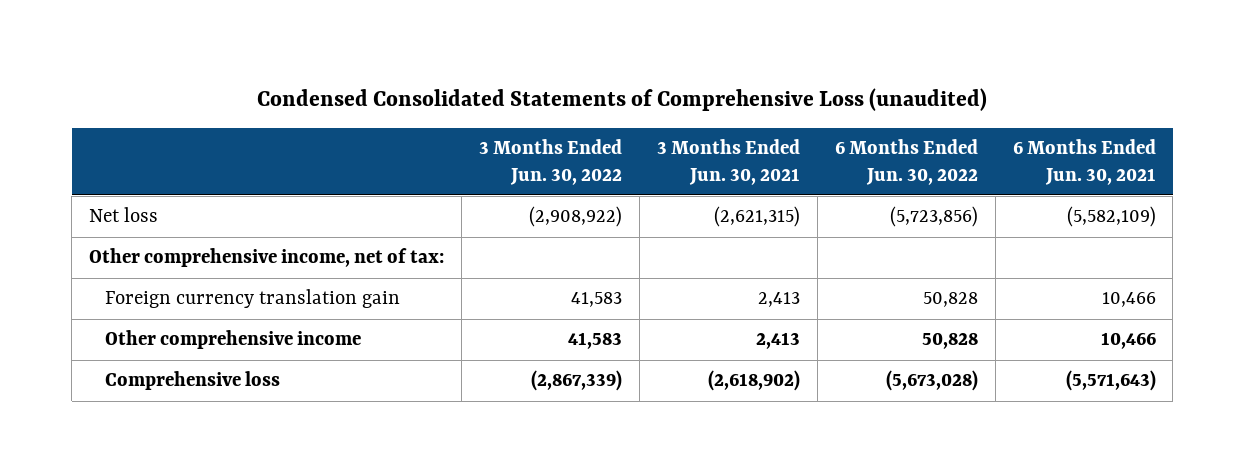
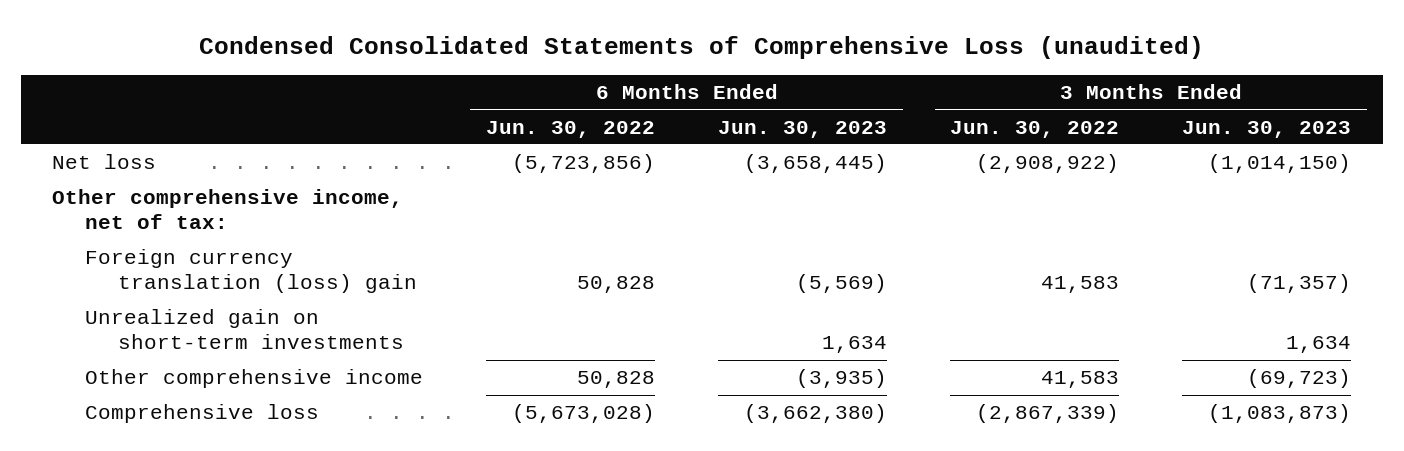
[656,139,800,185] 3 Months Ended Jun. 30, 2021 -> none
[1012,139,1156,185] 6 Months Ended Jun. 30, 2021 -> none
none -> [718,120,888,138] Jun. 30, 2023
none -> [1182,120,1352,138] Jun. 30, 2023
[104,289,400,309] Foreign currency translation gain -> [85,249,418,294] Foreign currency translation (loss) gain
none -> [85,309,405,350] Unrealized gain on short-term investments

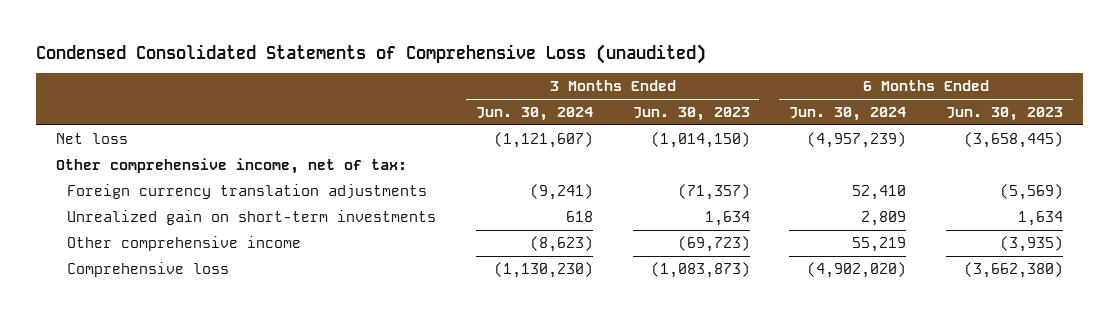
[486,120,656,138] Jun. 30, 2022 -> none
[950,120,1120,138] Jun. 30, 2022 -> none
none -> [475,107,593,122] Jun. 30, 2024
none -> [789,107,907,122] Jun. 30, 2024
[85,249,418,294] Foreign currency translation (loss) gain -> [66,183,427,199] Foreign currency translation adjustments

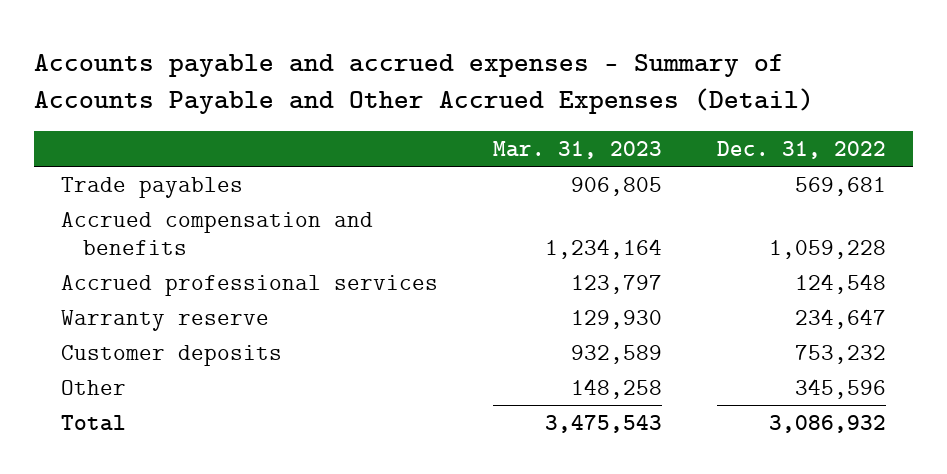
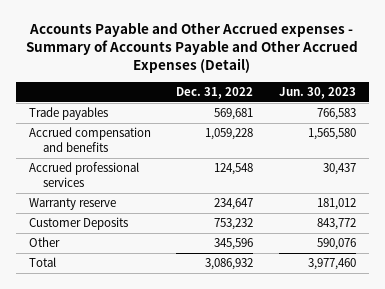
[33,53,814,114] Accounts payable and accrued expenses - Summary of Accounts Payable and Other Accrued Expenses (Detail) -> [26,21,359,73] Accounts Payable and Other Accrued expenses - Summary of Accounts Payable and Other Accrued Expenses (Detail)
[493,140,663,159] Mar. 31, 2023 -> none
none -> [279,86,357,99] Jun. 30, 2023
[61,344,283,366] Customer deposits -> [28,217,128,231] Customer Deposits

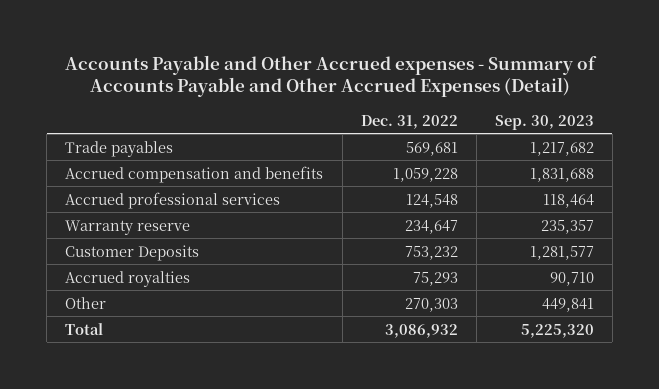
[279,86,357,99] Jun. 30, 2023 -> none
none -> [494,114,594,130] Sep. 30, 2023
none -> [65,270,191,287] Accrued royalties
[214,238,254,251] 345,596 -> [404,297,458,312] 270,303

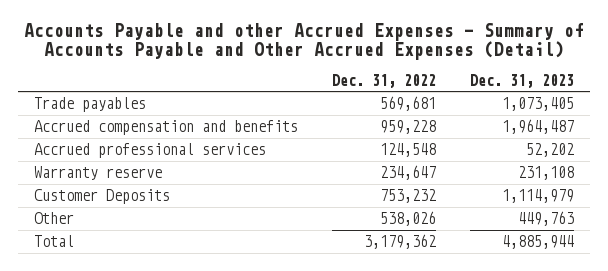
[64,54,597,98] Accounts Payable and Other Accrued expenses - Summary of Accounts Payable and Other Accrued Expenses (Detail) -> [24,22,585,61] Accounts Payable and other Accrued Expenses - Summary of Accounts Payable and Other Accrued Expenses (Detail)
[494,114,594,130] Sep. 30, 2023 -> none
none -> [469,73,574,88] Dec. 31, 2023
[392,167,458,182] 1,059,228 -> [380,120,437,135] 959,228
[65,270,191,287] Accrued royalties -> none
[404,297,458,312] 270,303 -> [380,211,437,227] 538,026
[384,323,458,338] 3,086,932 -> [364,234,437,250] 3,179,362

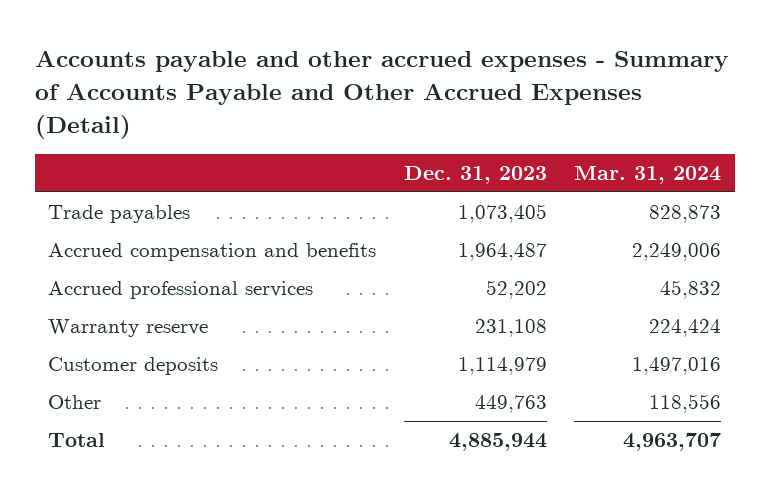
[24,22,585,61] Accounts Payable and other Accrued Expenses - Summary of Accounts Payable and Other Accrued Expenses (Detail) -> [34,50,729,139] Accounts payable and other accrued expenses - Summary of Accounts Payable and Other Accrued Expenses (Detail)
[332,73,437,88] Dec. 31, 2022 -> none
none -> [574,166,722,185] Mar. 31, 2024
[34,189,171,205] Customer Deposits -> [48,357,219,376] Customer deposits

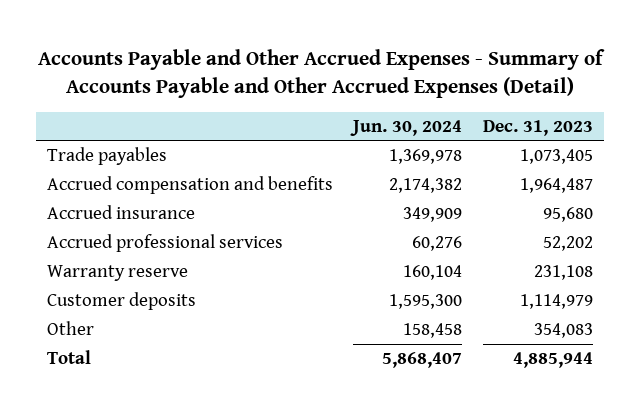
[34,50,729,139] Accounts payable and other accrued expenses - Summary of Accounts Payable and Other Accrued Expenses (Detail) -> [37,48,605,99] Accounts Payable and Other Accrued Expenses - Summary of Accounts Payable and Other Accrued Expenses (Detail)
[574,166,722,185] Mar. 31, 2024 -> none
none -> [350,119,463,136] Jun. 30, 2024
none -> [46,205,195,220] Accrued insurance
[474,395,547,414] 449,763 -> [534,323,594,339] 354,083

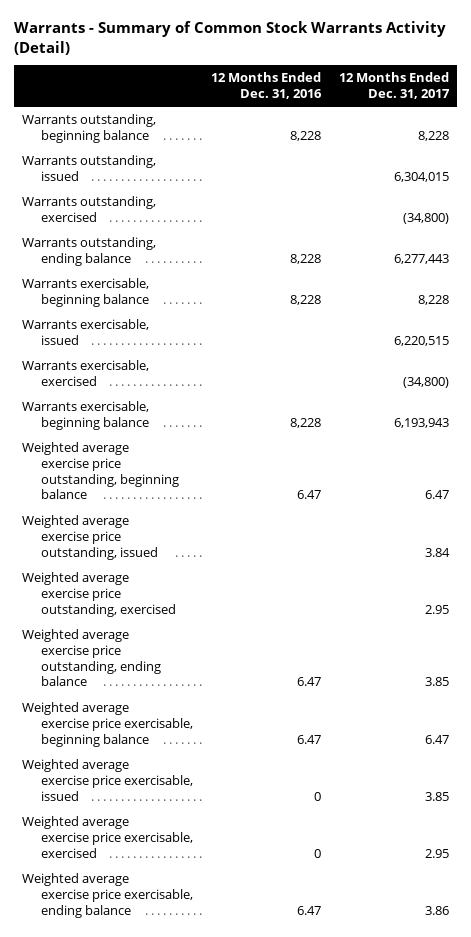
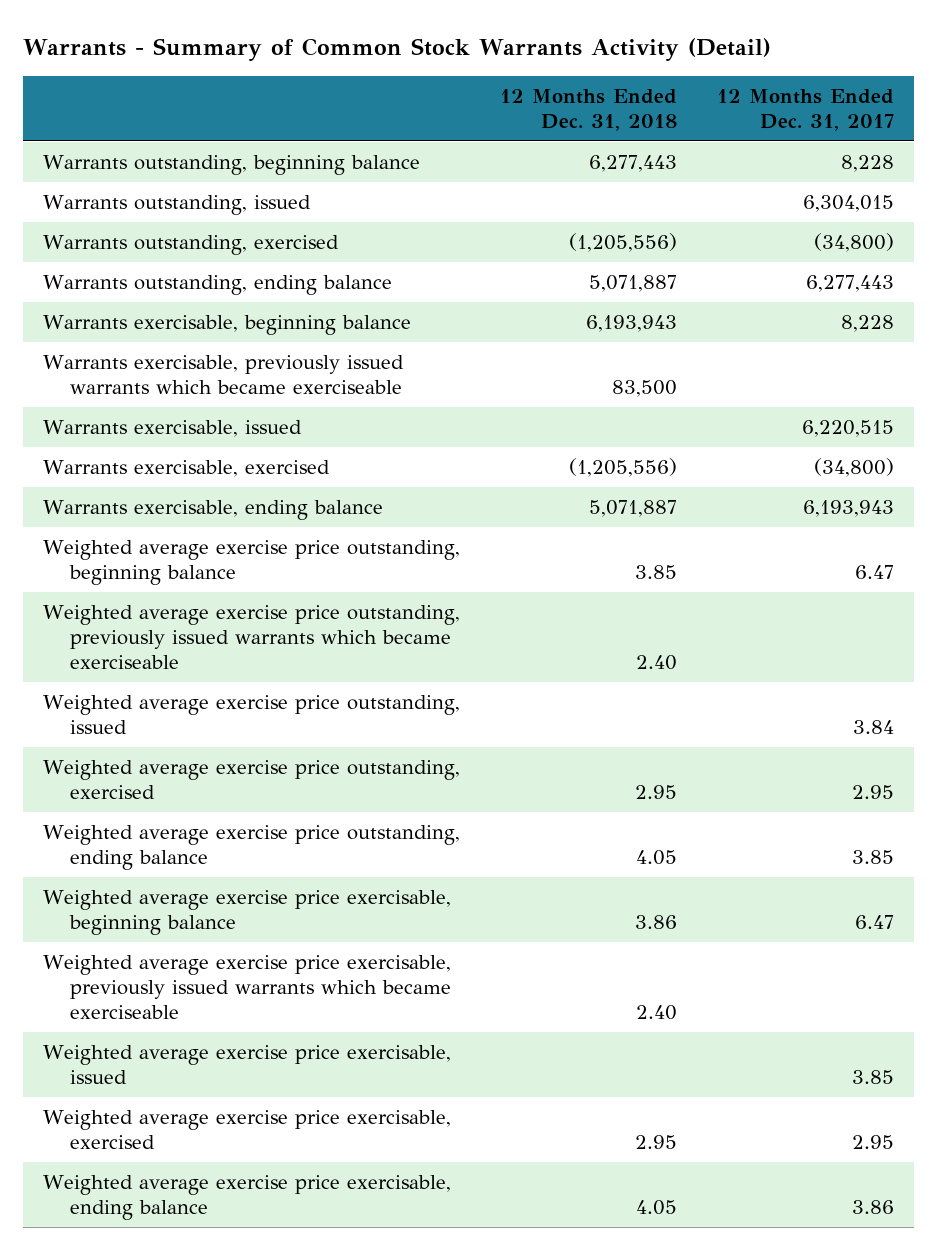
[210,72,322,100] 12 Months Ended Dec. 31, 2016 -> none
none -> [500,88,678,131] 12 Months Ended Dec. 31, 2018
none -> [43,355,405,395] Warrants exercisable, previously issued warrants which became exerciseable
[22,401,150,430] Warrants exercisable, beginning balance -> [43,500,384,521] Warrants exercisable, ending balance
none -> [43,605,461,669] Weighted average exercise price outstanding, previously issued warrants which became exerciseable
none -> [43,955,452,1019] Weighted average exercise price exercisable, previously issued warrants which became exerciseable

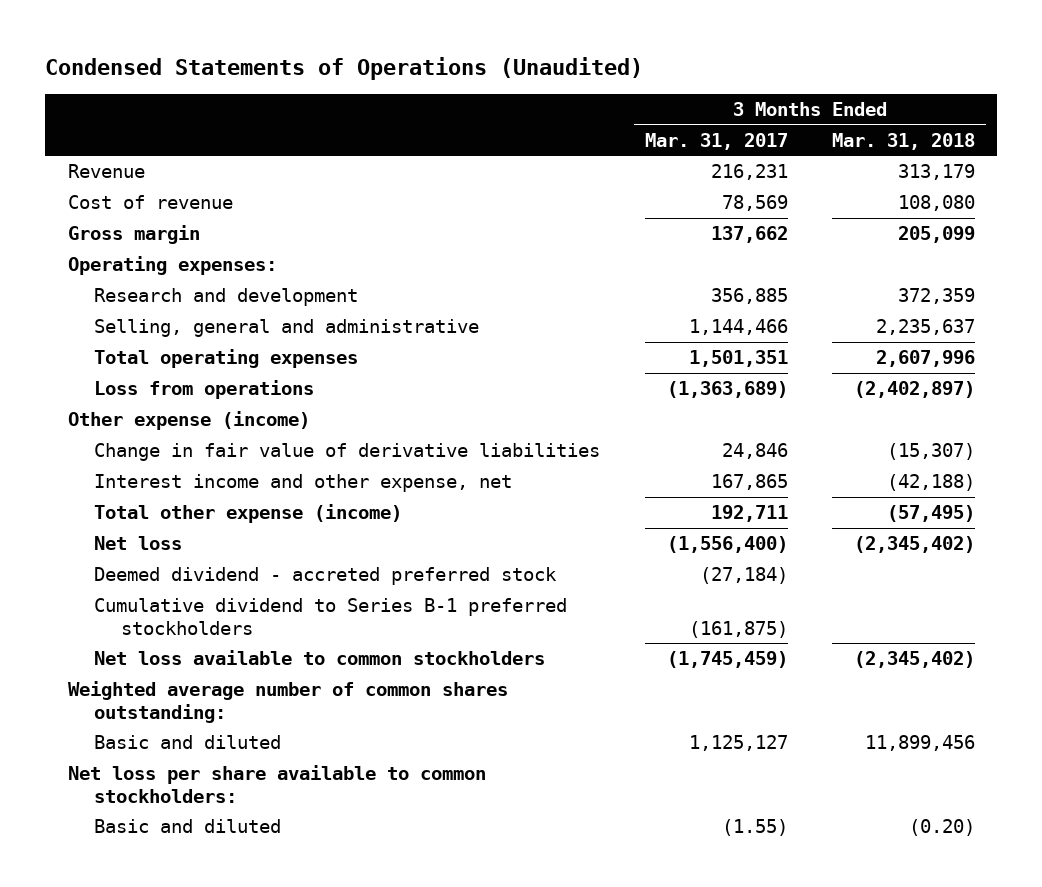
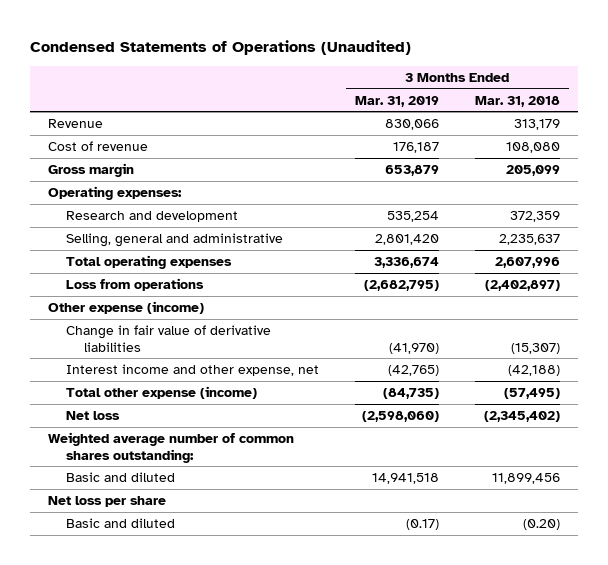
[644,132,788,150] Mar. 31, 2017 -> none
none -> [355,95,440,107] Mar. 31, 2019
[94,567,558,586] Deemed dividend - accreted preferred stock -> none
[94,598,568,635] Cumulative dividend to Series B-1 preferred stockholders -> none
[94,650,546,666] Net loss available to common stockholders -> none
[67,765,486,803] Net loss per share available to common stockholders: -> [47,496,166,508] Net loss per share

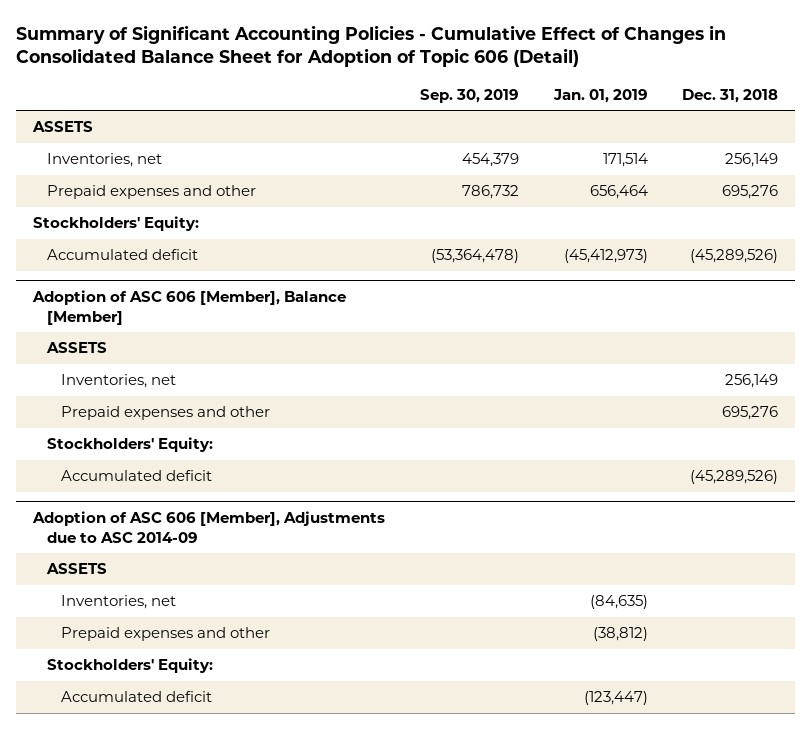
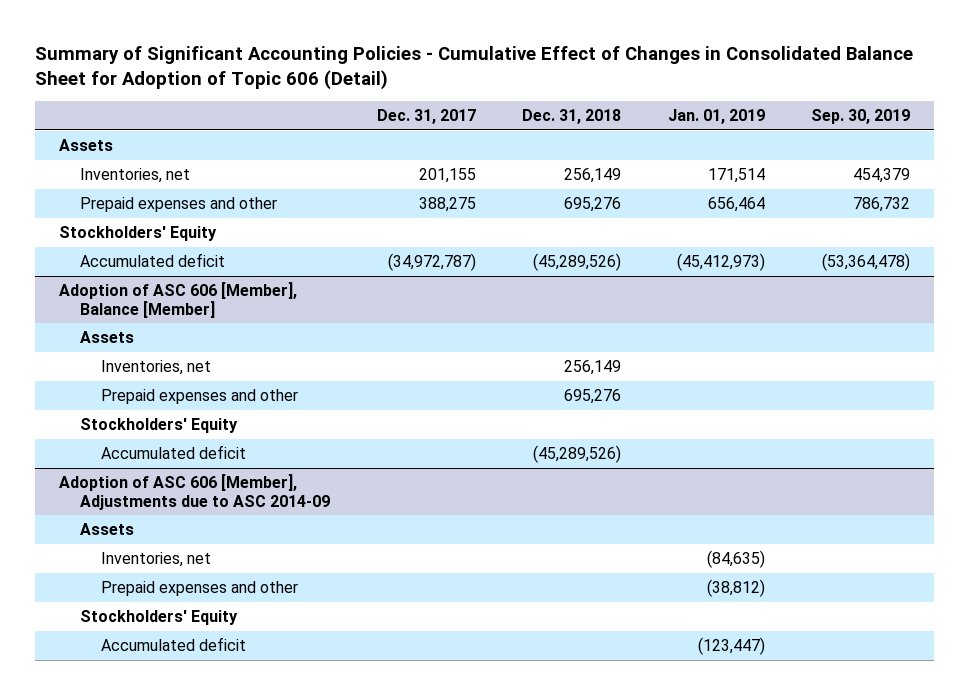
none -> [376,109,476,125] Dec. 31, 2017
[32,121,94,133] ASSETS -> [58,139,113,152] Assets
[33,216,200,232] Stockholders' Equity: -> [58,226,217,242] Stockholders' Equity
[46,342,108,354] ASSETS -> [79,331,134,344] Assets
[47,437,214,453] Stockholders' Equity: -> [79,418,238,434] Stockholders' Equity
[46,563,108,575] ASSETS -> [79,523,134,536] Assets
[47,658,214,674] Stockholders' Equity: -> [79,610,238,626] Stockholders' Equity

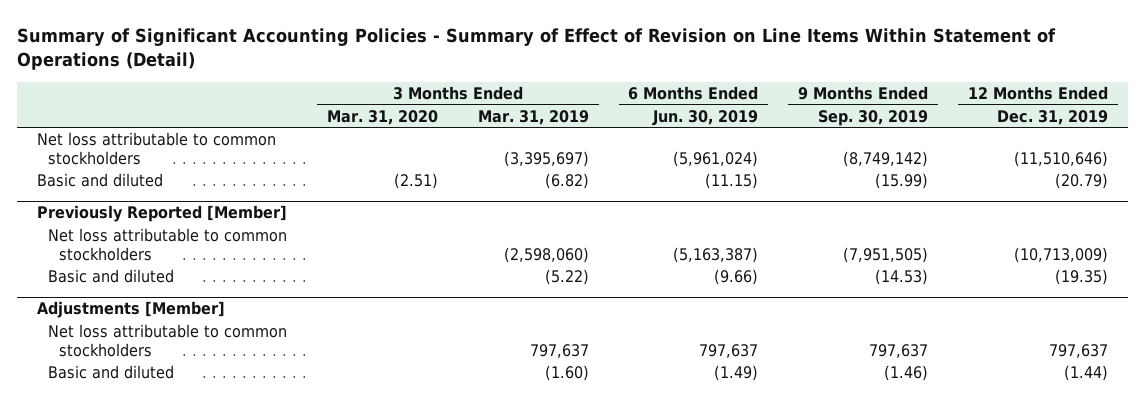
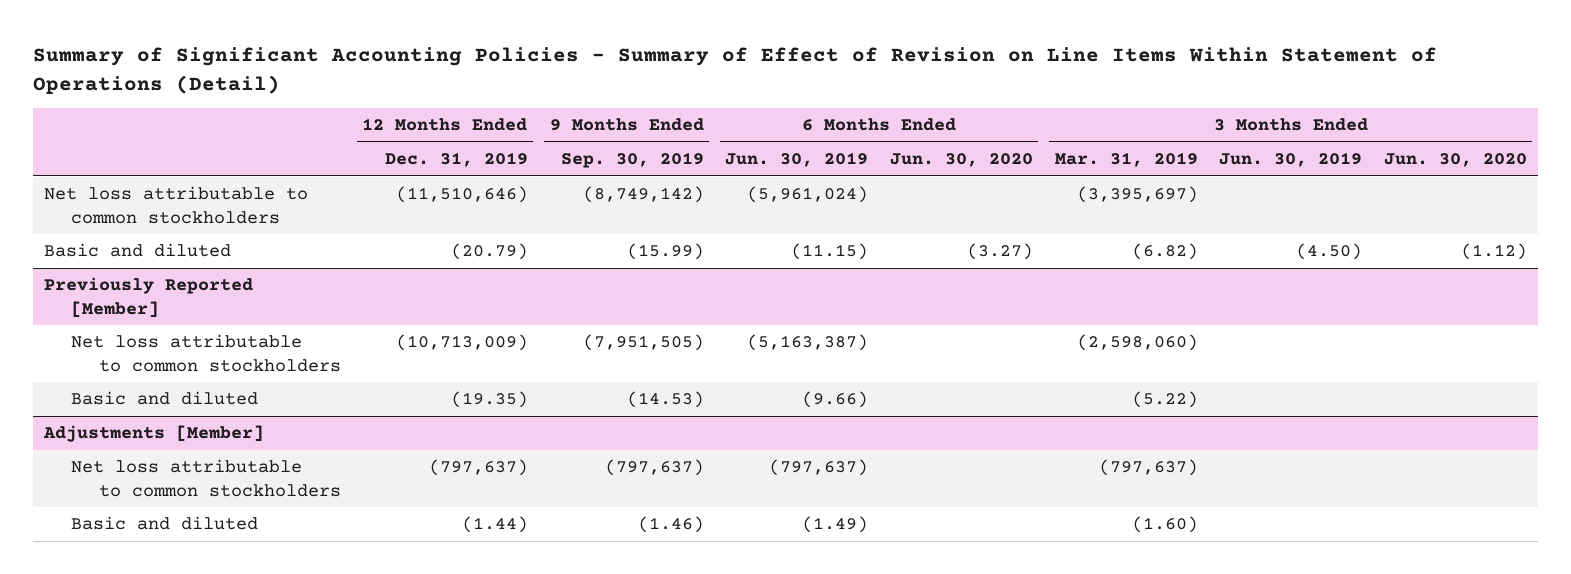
[326,109,438,125] Mar. 31, 2020 -> none
none -> [889,153,1033,168] Jun. 30, 2020
none -> [1219,152,1363,168] Jun. 30, 2019
none -> [1384,153,1528,168] Jun. 30, 2020
[529,343,589,358] 797,637 -> [1098,459,1198,477] (797,637)
[699,343,759,358] 797,637 -> [769,459,869,477] (797,637)
[869,343,929,358] 797,637 -> [604,459,704,477] (797,637)
[1049,343,1109,358] 797,637 -> [428,459,528,477] (797,637)

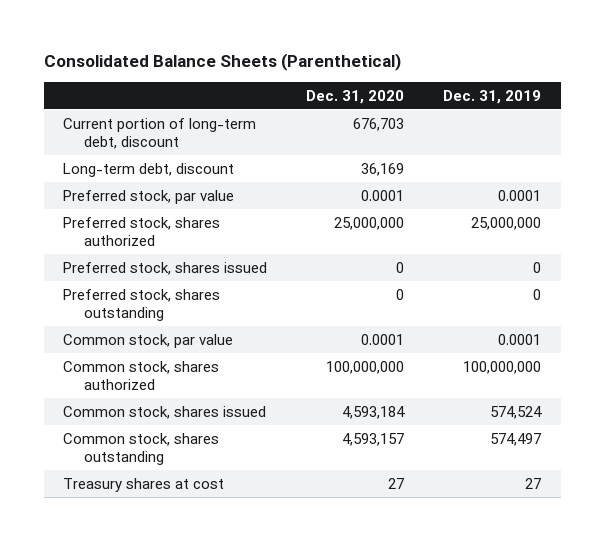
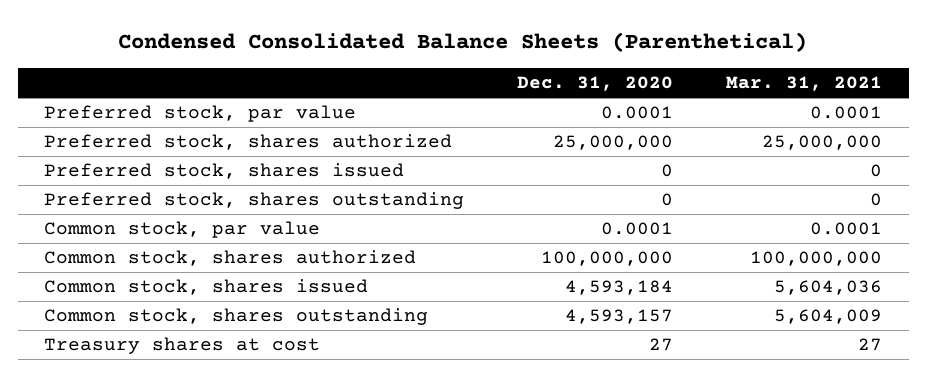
[43,52,401,71] Consolidated Balance Sheets (Parenthetical) -> [118,32,808,53] Condensed Consolidated Balance Sheets (Parenthetical)
[443,89,542,104] Dec. 31, 2019 -> none
none -> [726,76,883,92] Mar. 31, 2021
[63,117,257,149] Current portion of long-term debt, discount -> none
[63,162,235,177] Long-term debt, discount -> none

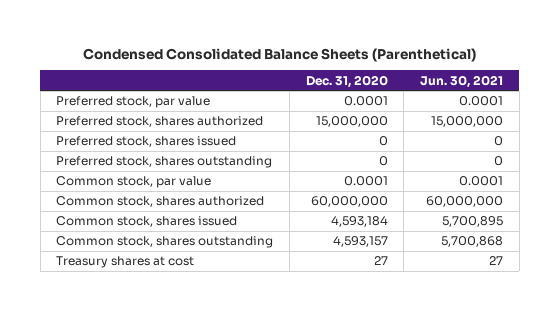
[726,76,883,92] Mar. 31, 2021 -> none
none -> [420,74,504,88] Jun. 30, 2021
[553,135,674,151] 25,000,000 -> [315,116,388,128] 15,000,000
[541,251,674,267] 100,000,000 -> [310,196,388,208] 60,000,000

